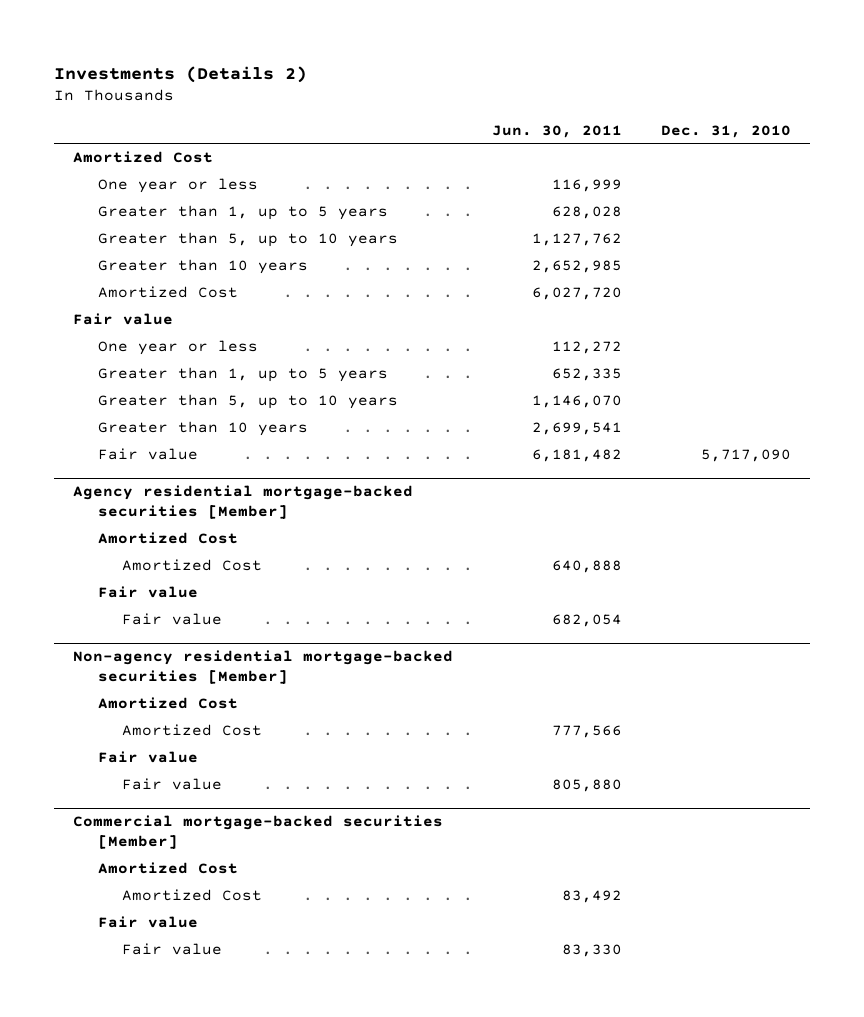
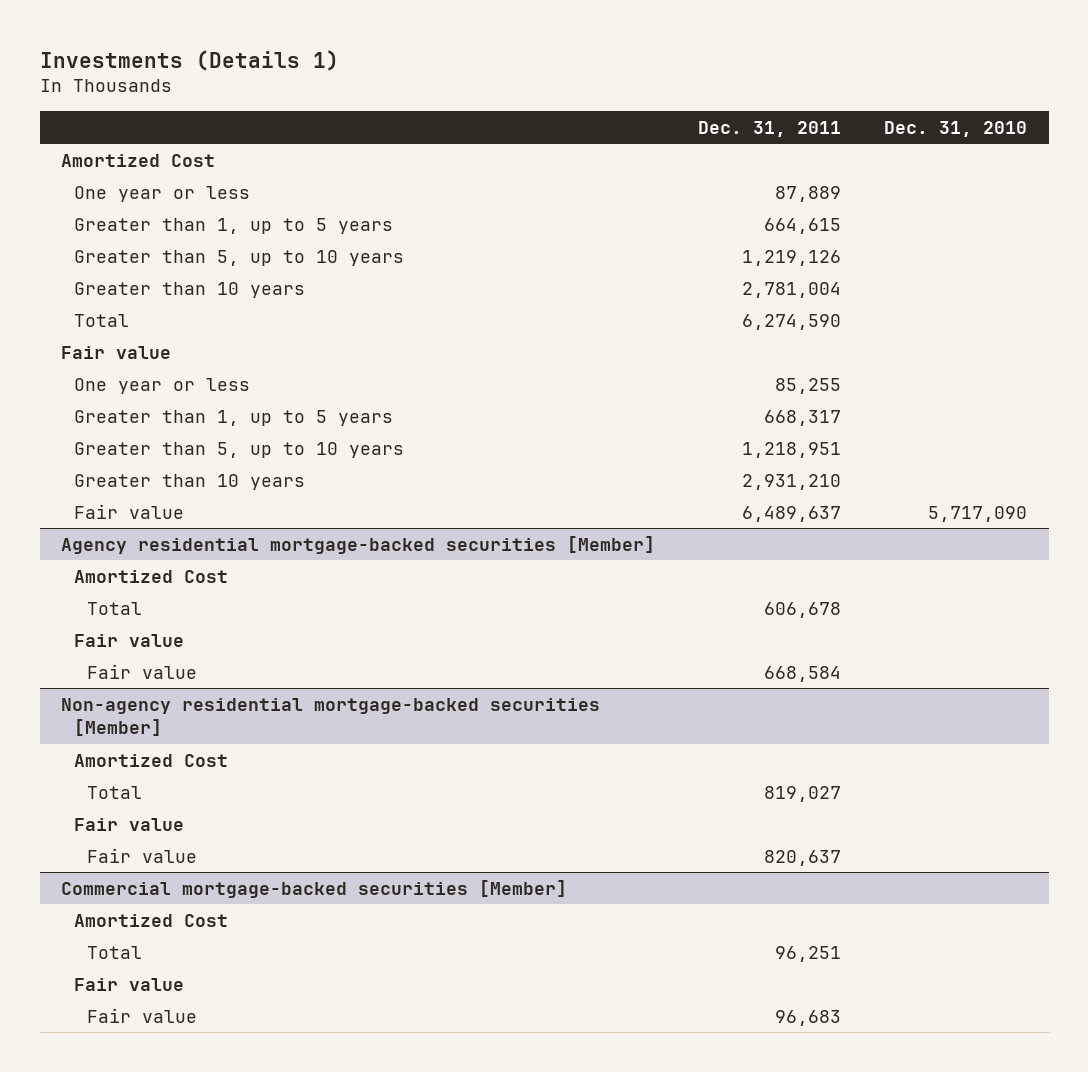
[54,65,308,83] Investments (Details 2) -> [39,49,339,71] Investments (Details 1)
[491,124,622,138] Jun. 30, 2011 -> none
none -> [698,120,842,137] Dec. 31, 2011
[97,286,238,299] Amortized Cost -> [74,313,130,327] Total
[122,559,263,572] Amortized Cost -> [87,601,143,615] Total
[122,724,263,737] Amortized Cost -> [87,785,143,799] Total
[122,889,263,902] Amortized Cost -> [87,945,143,959] Total

